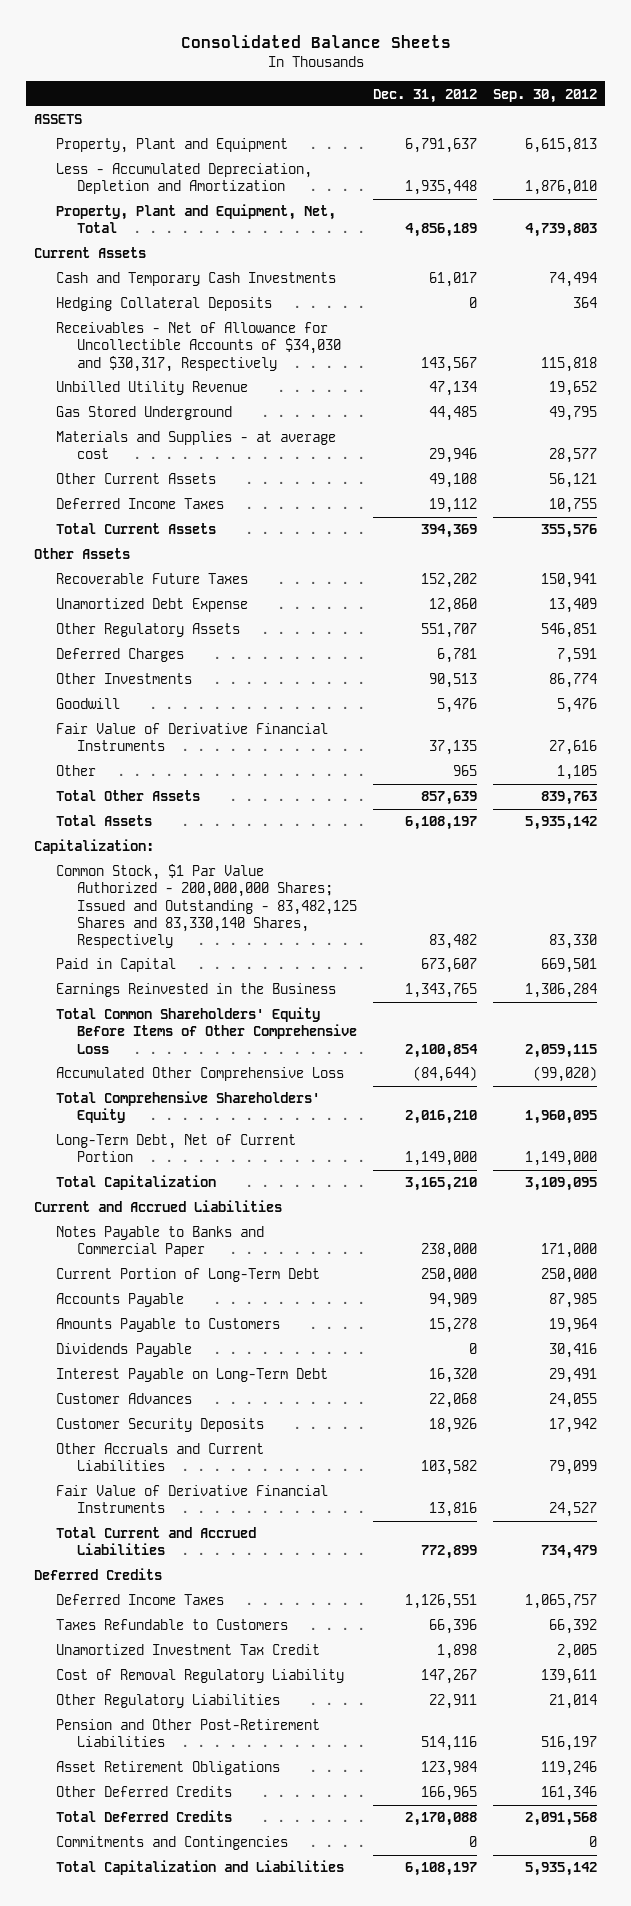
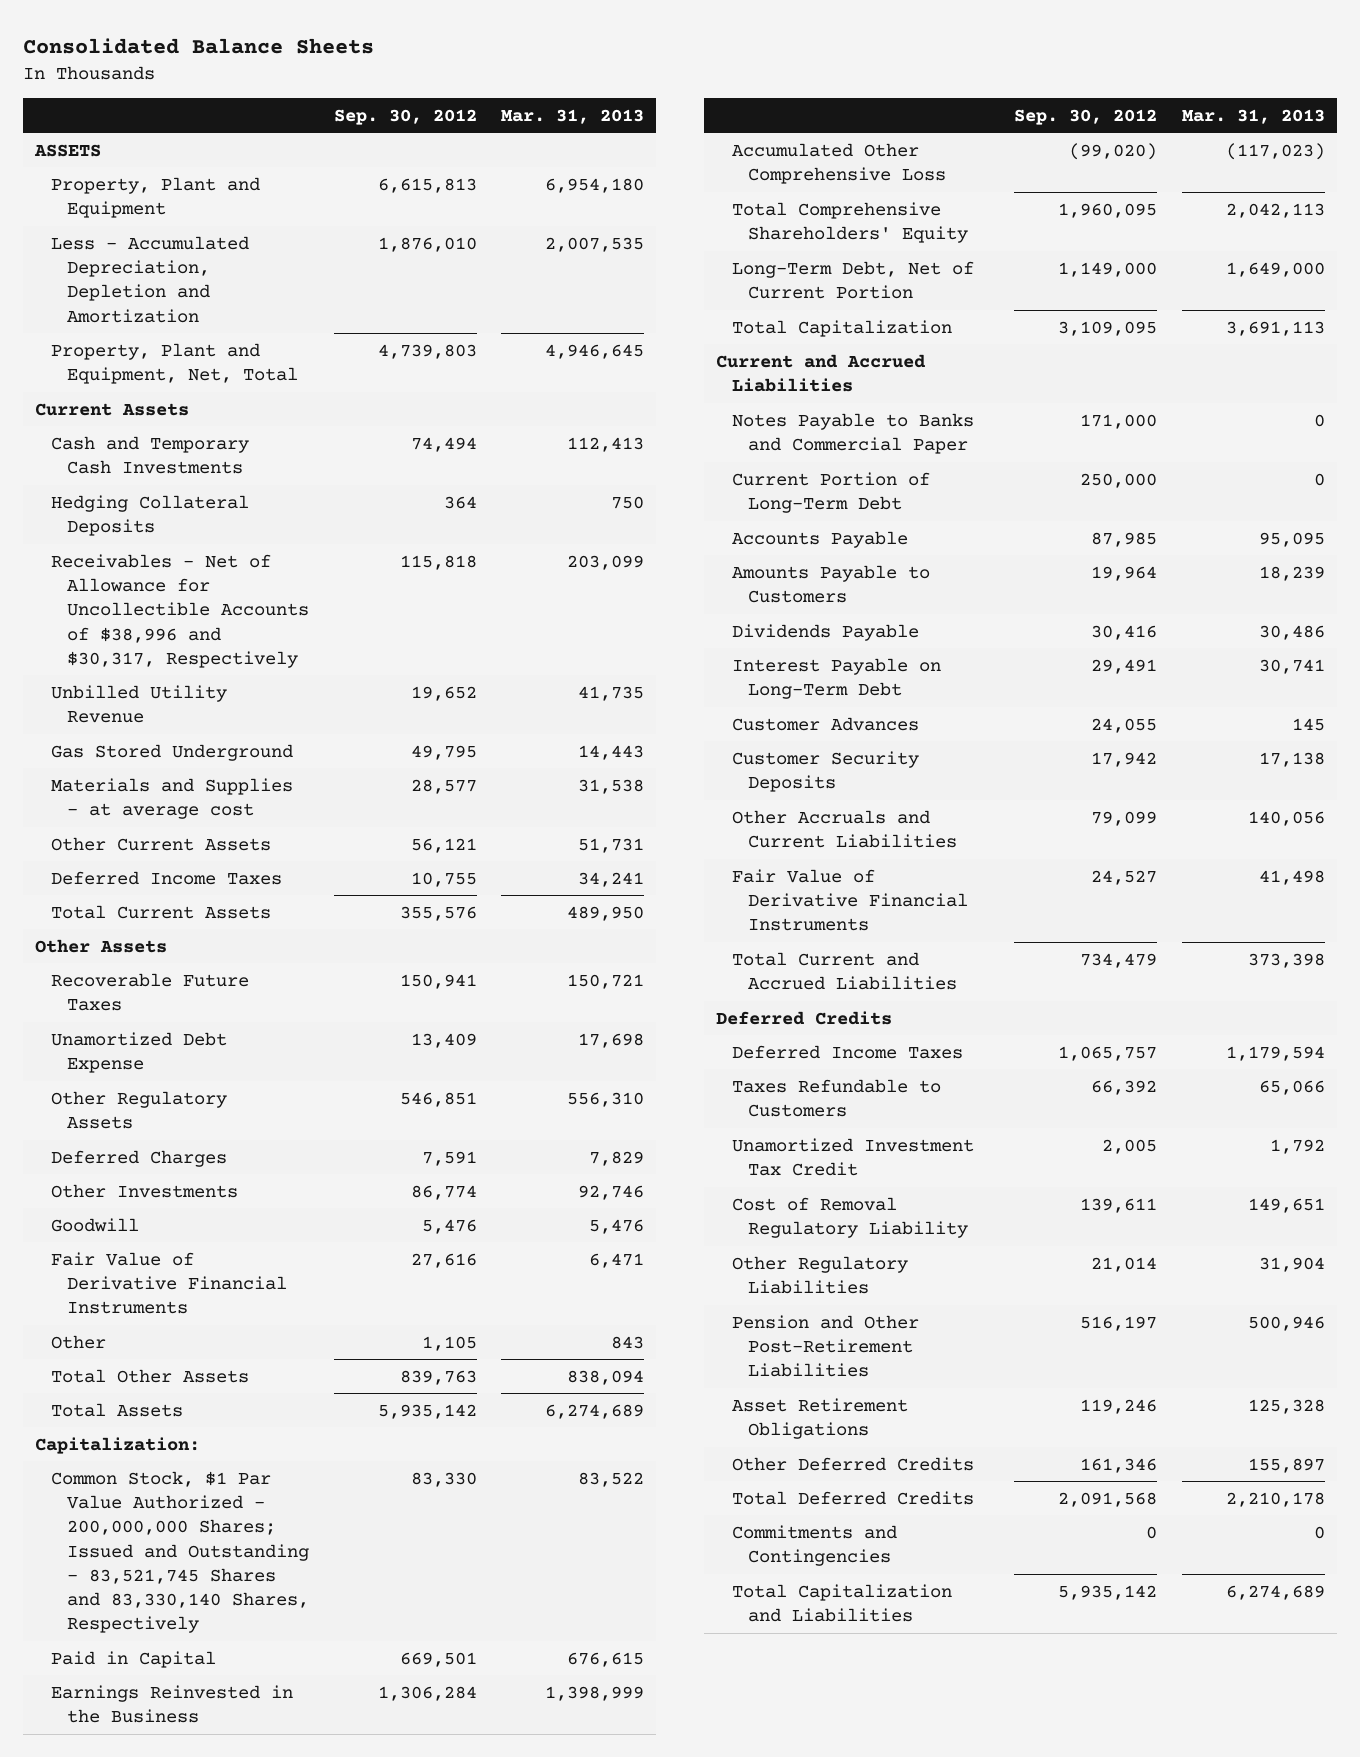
[373,88,478,103] Dec. 31, 2012 -> none
none -> [500,108,644,124] Mar. 31, 2013
[55,322,341,372] Receivables - Net of Allowance for Uncollectible Accounts of $34,030 and $30,317, Respectively -> [51,553,310,668] Receivables - Net of Allowance for Uncollectible Accounts of $38,996 and $30,317, Respectively
[55,864,357,948] Common Stock, $1 Par Value Authorized - 200,000,000 Shares; Issued and Outstanding - 83,482,125 Shares and 83,330,140 Shares, Respectively -> [51,1470,310,1634] Common Stock, $1 Par Value Authorized - 200,000,000 Shares; Issued and Outstanding - 83,521,745 Shares and 83,330,140 Shares, Respectively
[55,1007,357,1054] Total Common Shareholders' Equity Before Items of Other Comprehensive Loss -> none

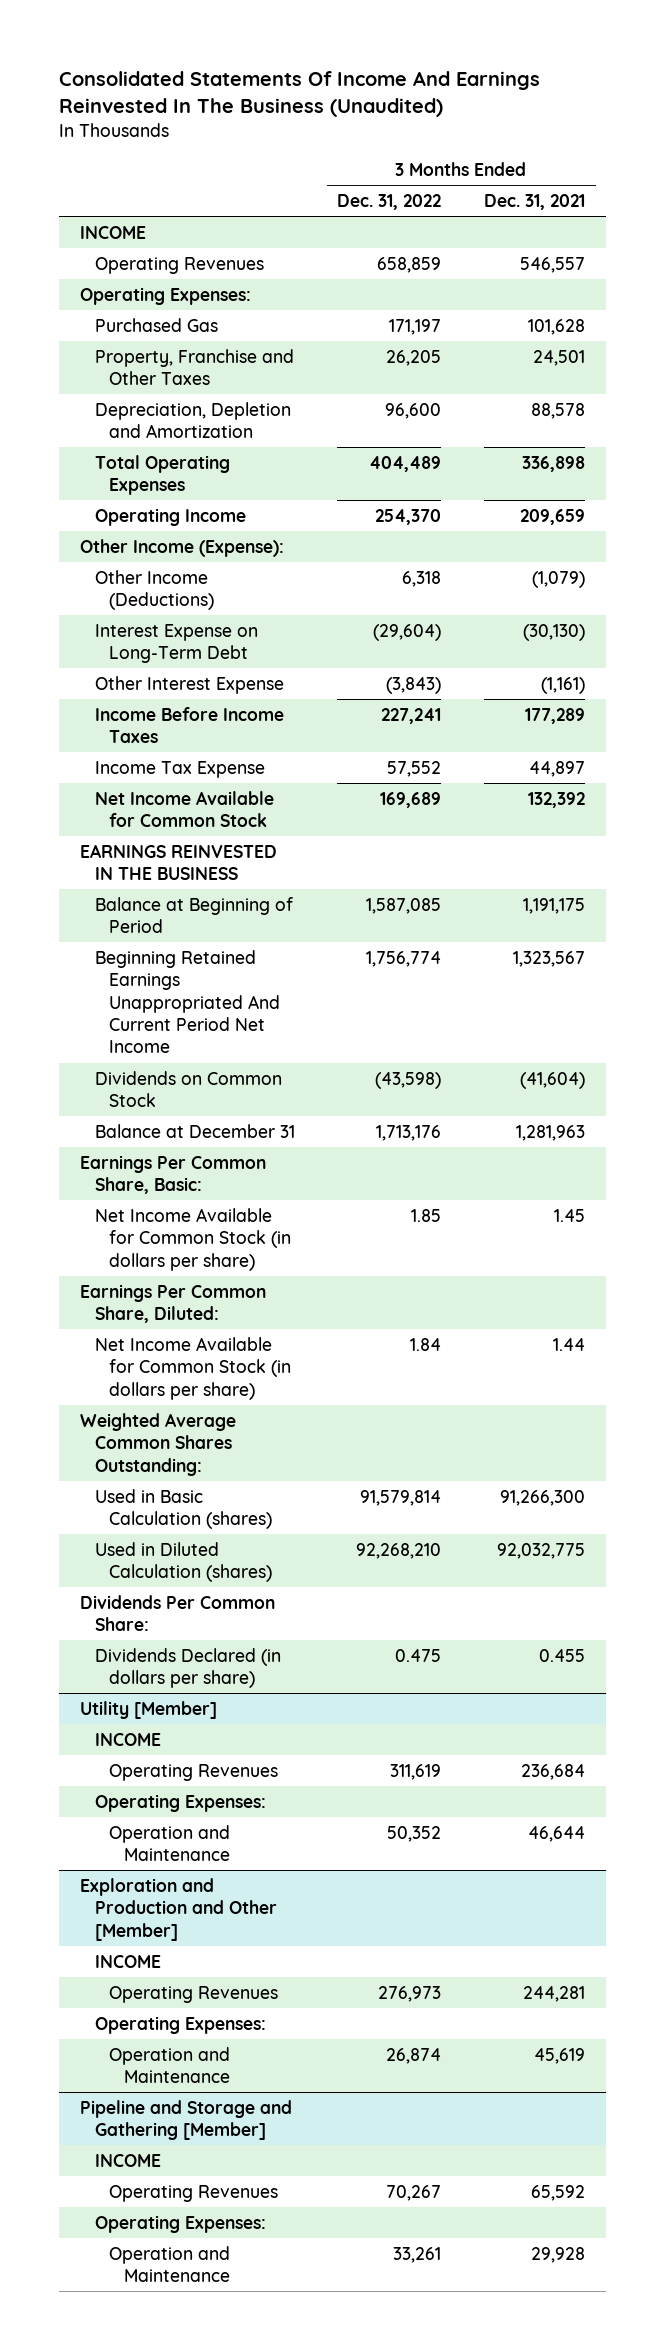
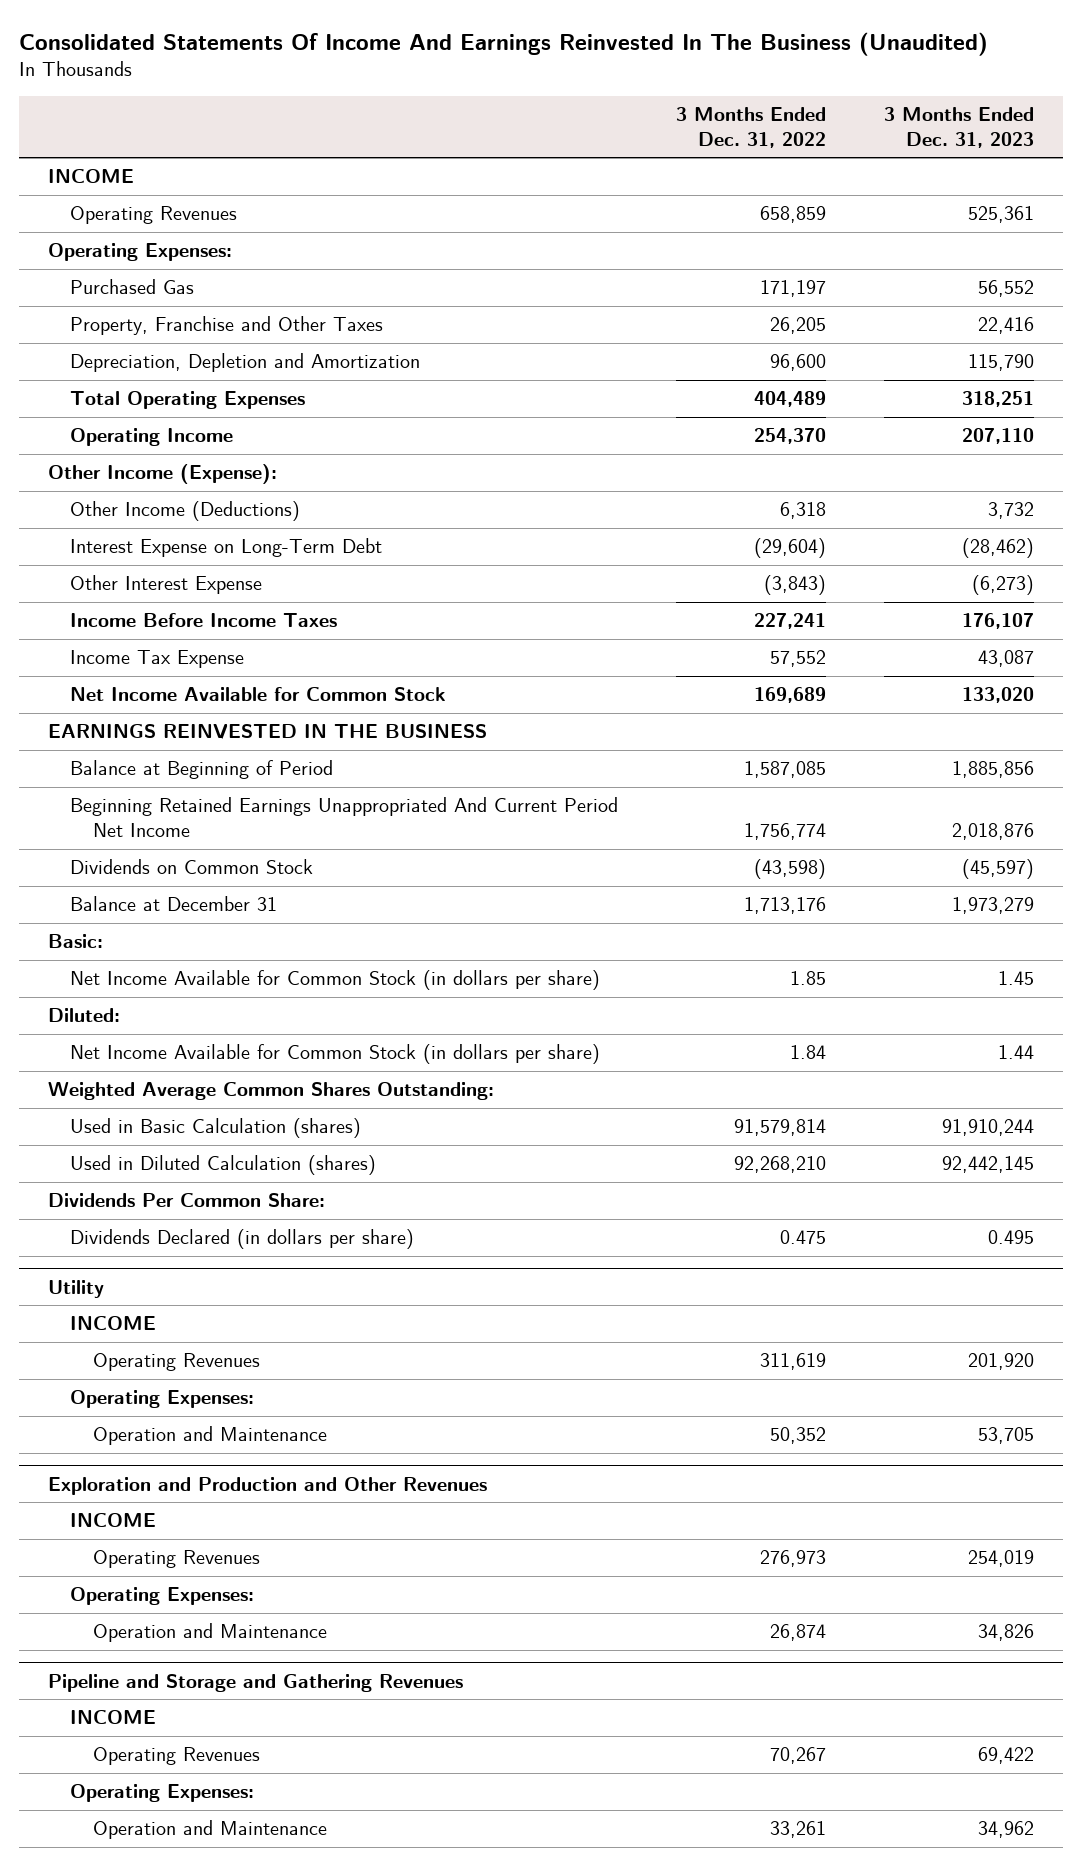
[484,194,586,211] Dec. 31, 2021 -> none
none -> [884,107,1035,148] 3 Months Ended Dec. 31, 2023
[80,1154,267,1195] Earnings Per Common Share, Basic: -> none
none -> [48,934,104,949] Basic:
[80,1283,267,1324] Earnings Per Common Share, Diluted: -> [48,1008,121,1023] Diluted:
[80,1700,218,1719] Utility [Member] -> [48,1279,105,1298] Utility
[80,1877,277,1941] Exploration and Production and Other [Member] -> [48,1476,488,1495] Exploration and Production and Other Revenues
[80,2099,293,2141] Pipeline and Storage and Gathering [Member] -> [48,1673,464,1692] Pipeline and Storage and Gathering Revenues

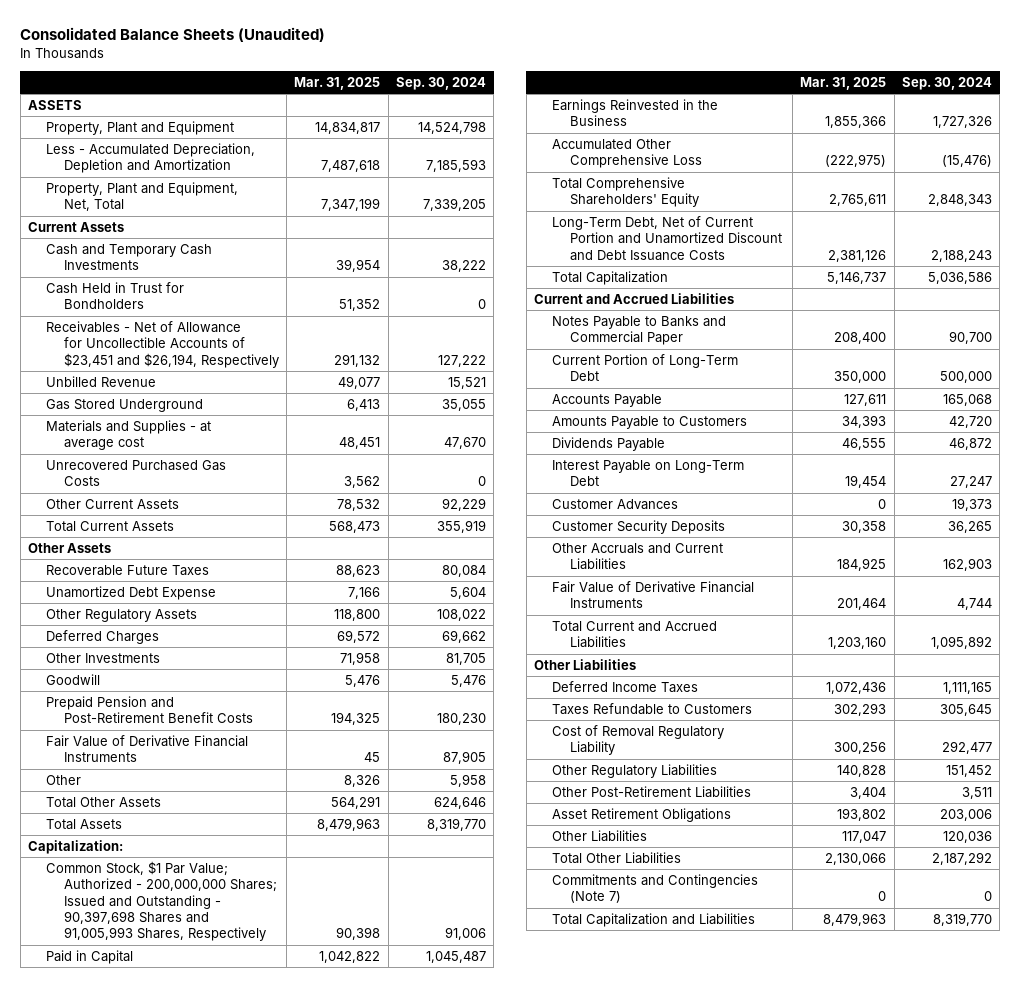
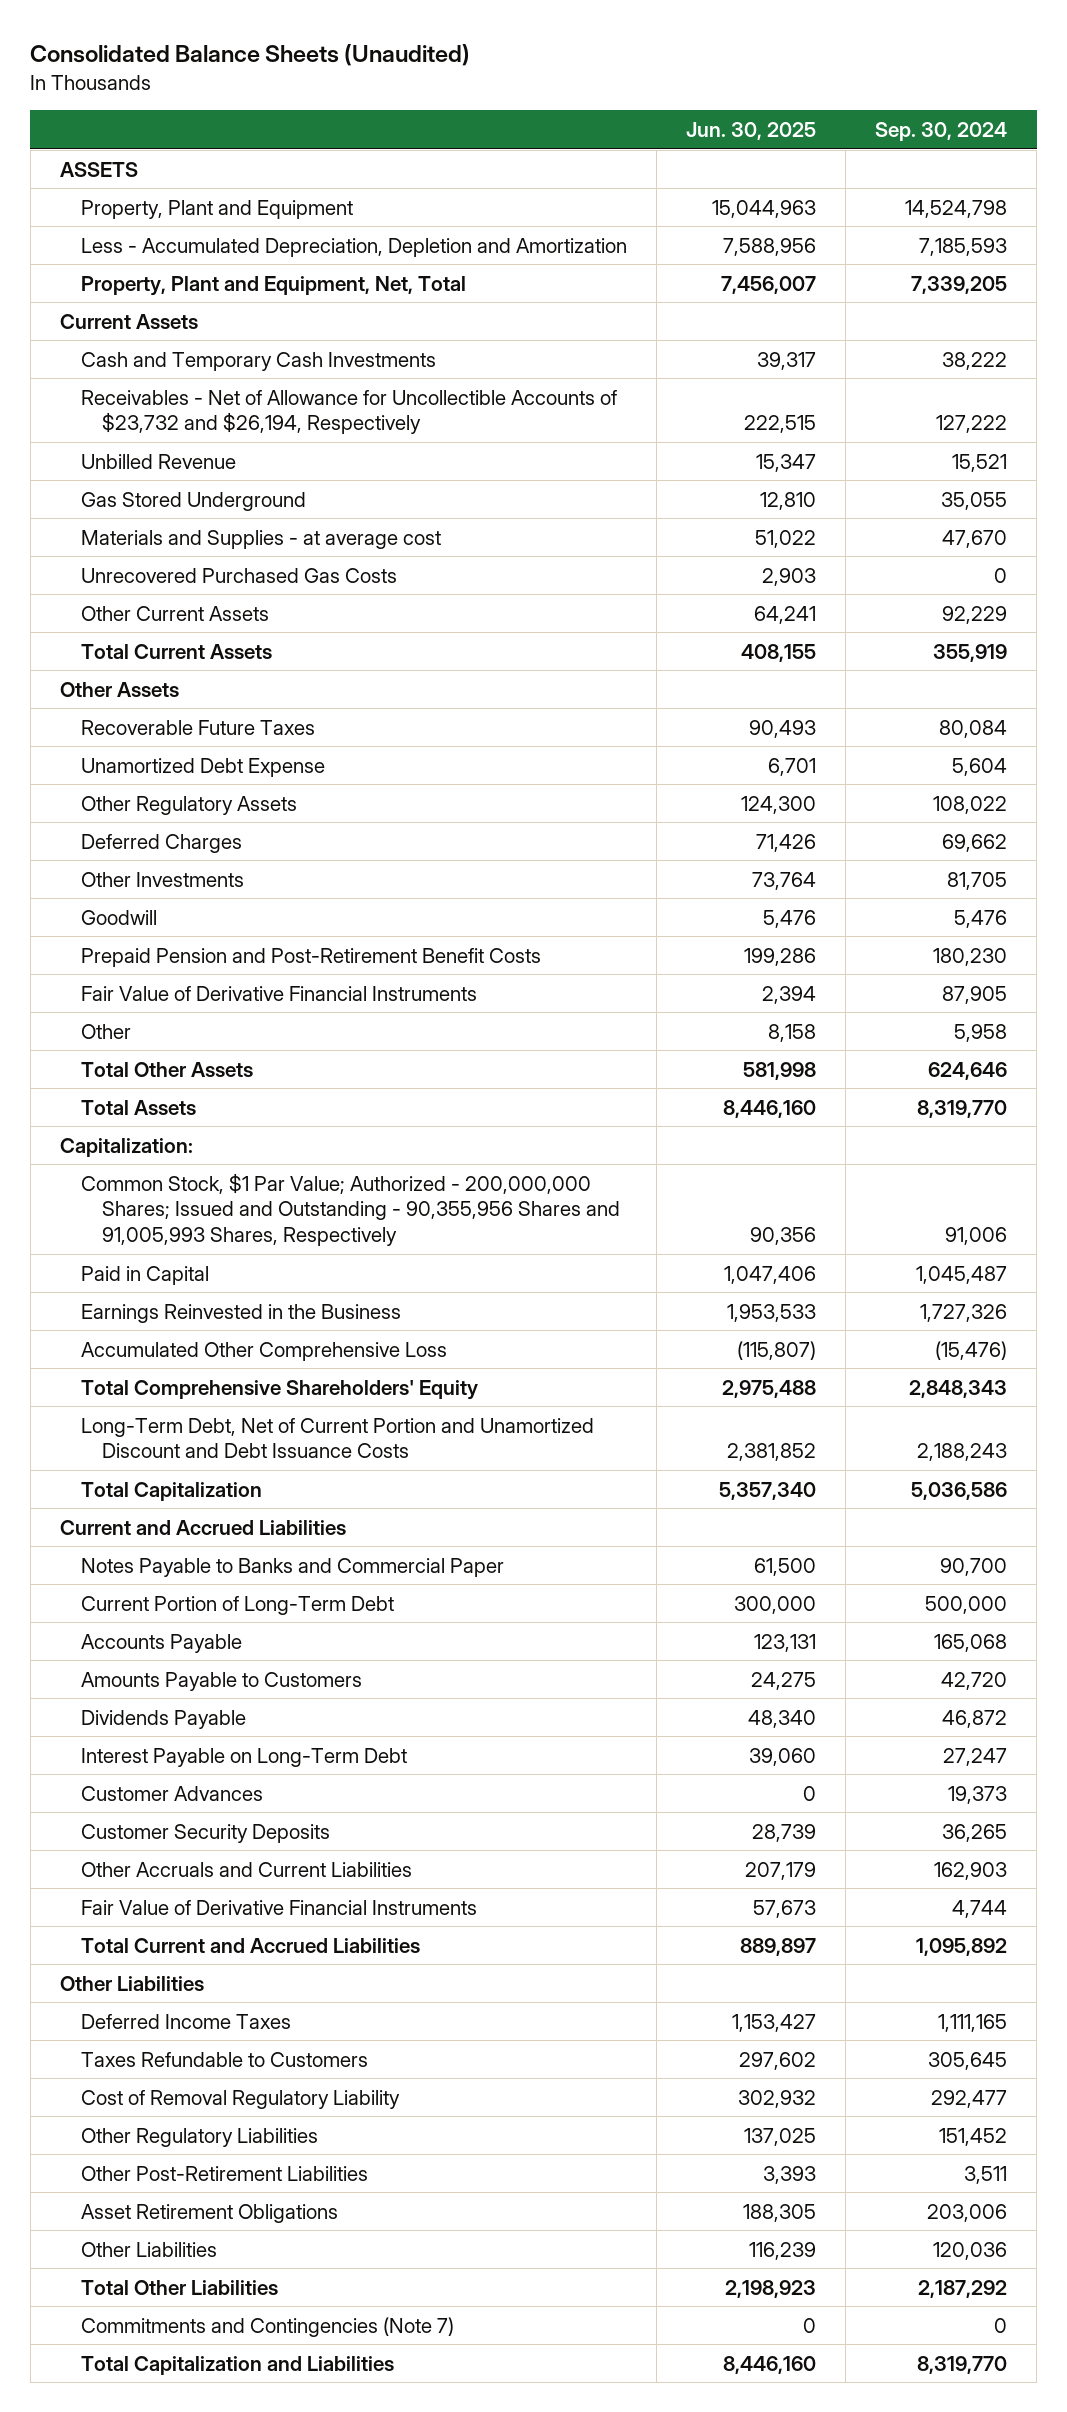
[294,76,381,90] Mar. 31, 2025 -> none
none -> [686,121,817,140] Jun. 30, 2025
[45,281,184,310] Cash Held in Trust for Bondholders -> none
[45,320,279,368] Receivables - Net of Allowance for Uncollectible Accounts of $23,451 and $26,194, Respectively -> [81,389,618,435] Receivables - Net of Allowance for Uncollectible Accounts of $23,732 and $26,194, Respectively
[45,860,277,942] Common Stock, $1 Par Value; Authorized - 200,000,000 Shares; Issued and Outstanding - 90,397,698 Shares and 91,005,993 Shares, Respectively -> [81,1172,621,1246] Common Stock, $1 Par Value; Authorized - 200,000,000 Shares; Issued and Outstanding - 90,355,956 Shares and 91,005,993 Shares, Respectively

